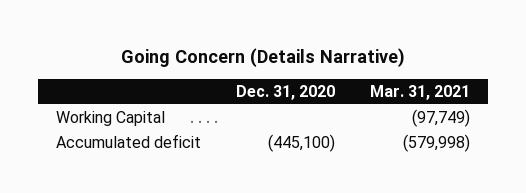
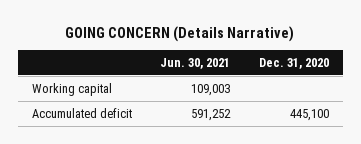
[121,47,406,67] Going Concern (Details Narrative) -> [65,25,295,42] GOING CONCERN (Details Narrative)
[370,84,471,100] Mar. 31, 2021 -> none
none -> [160,58,231,70] Jun. 30, 2021
[55,111,165,127] Working Capital -> [32,82,113,96] Working capital
[268,134,336,153] (445,100) -> [289,108,329,121] 445,100

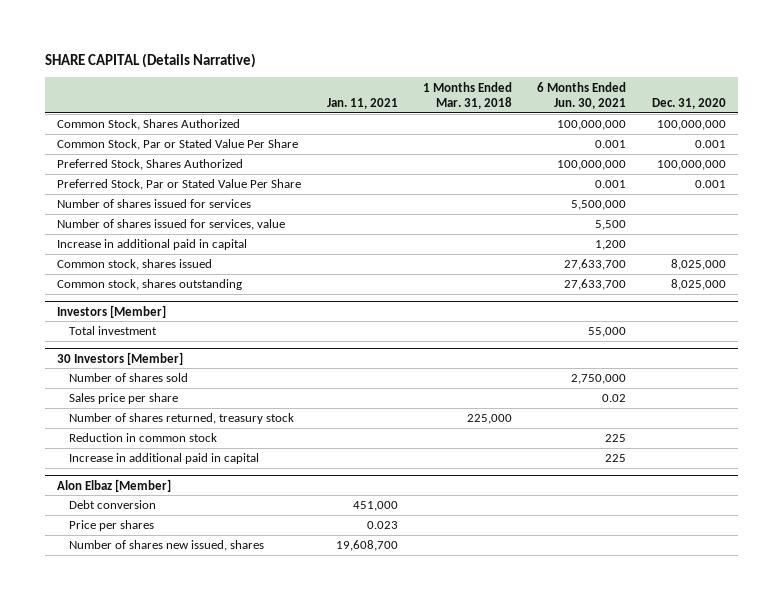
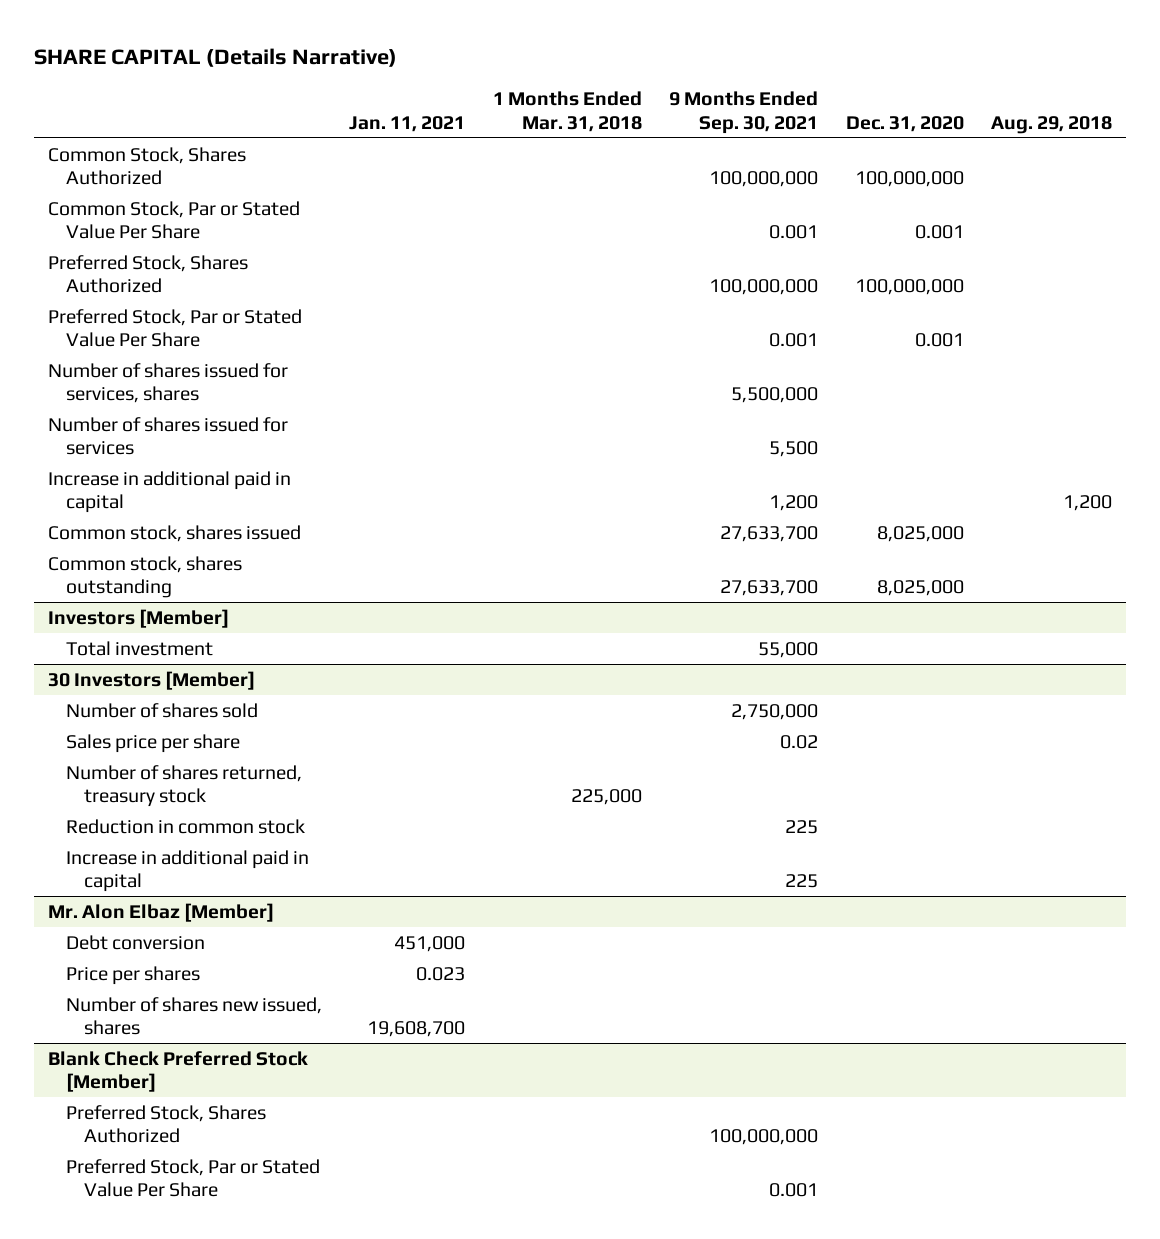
[537,81,627,109] 6 Months Ended Jun. 30, 2021 -> none
none -> [669,90,819,134] 9 Months Ended Sep. 30, 2021
none -> [991,115,1113,134] Aug. 29, 2018
none -> [47,362,288,404] Number of shares issued for services, shares
[57,219,286,231] Number of shares issued for services, value -> none
[57,478,172,492] Alon Elbaz [Member] -> [47,902,274,922] Mr. Alon Elbaz [Member]
none -> [47,1050,308,1093] Blank Check Preferred Stock [Member]
none -> [65,1104,266,1144] Preferred Stock, Shares Authorized
none -> [65,1158,320,1198] Preferred Stock, Par or Stated Value Per Share

